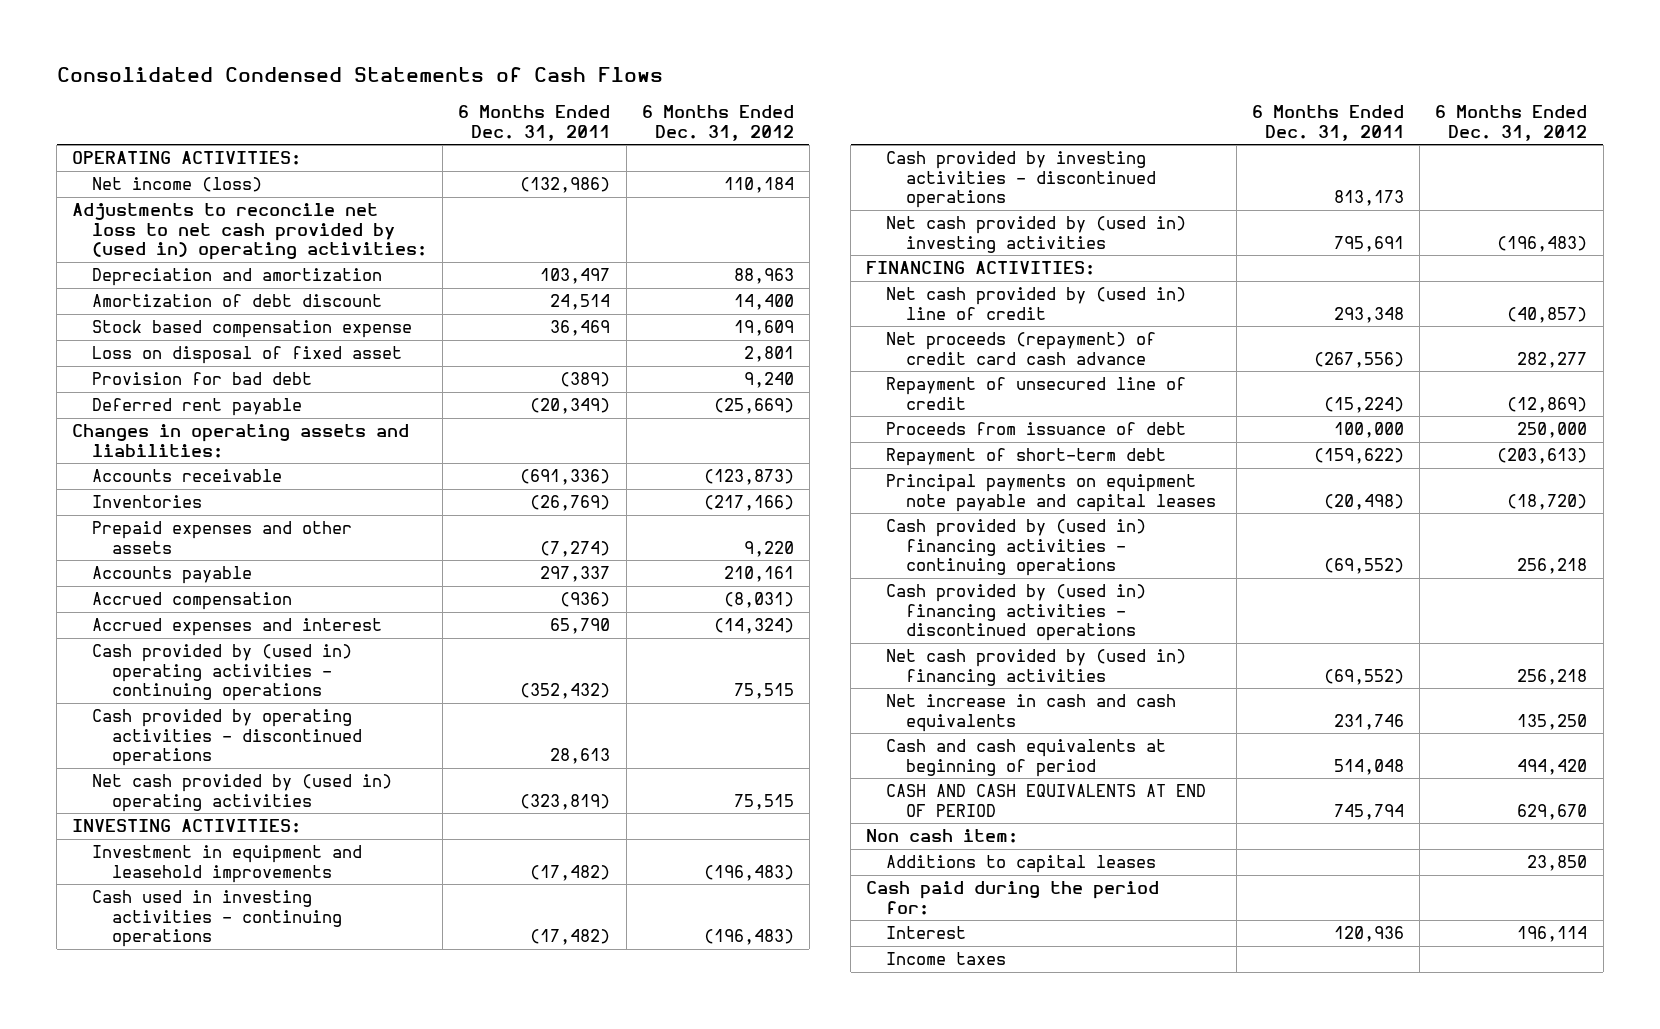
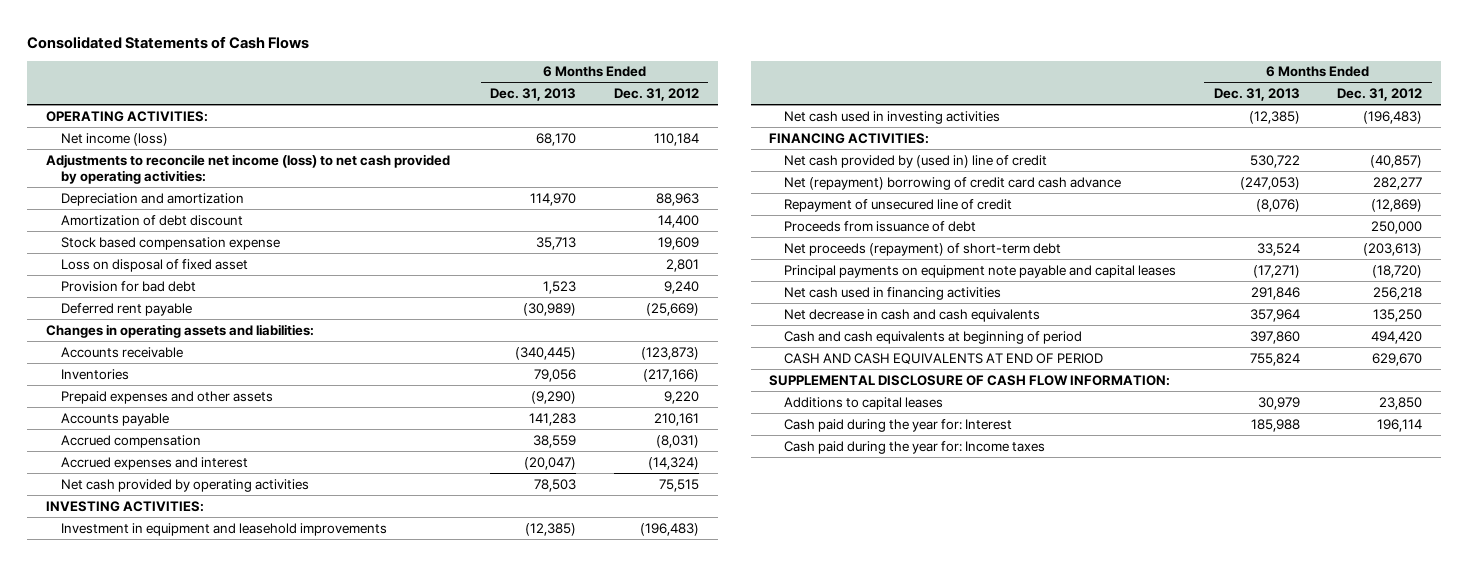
[56,67,663,83] Consolidated Condensed Statements of Cash Flows -> [27,35,310,49] Consolidated Statements of Cash Flows
[458,105,611,141] 6 Months Ended Dec. 31, 2011 -> none
none -> [490,88,577,102] Dec. 31, 2013
[72,203,428,261] Adjustments to reconcile net loss to net cash provided by (used in) operating activities: -> [45,153,450,184] Adjustments to reconcile net income (loss) to net cash provided by operating activities:
[92,644,353,702] Cash provided by (used in) operating activities - continuing operations -> none
[92,709,362,767] Cash provided by operating activities - discontinued operations -> none
[92,774,393,812] Net cash provided by (used in) operating activities -> [60,478,309,492] Net cash provided by operating activities
[885,151,1156,209] Cash provided by investing activities - discontinued operations -> none
[885,216,1186,253] Net cash provided by (used in) investing activities -> none
[92,890,342,948] Cash used in investing activities - continuing operations -> [784,110,1001,124] Net cash used in investing activities
[885,332,1156,365] Net proceeds (repayment) of credit card cash advance -> [784,176,1122,190] Net (repayment) borrowing of credit card cash advance
[885,448,1166,467] Repayment of short-term debt -> [784,242,1062,256] Net proceeds (repayment) of short-term debt
[885,519,1146,577] Cash provided by (used in) financing activities - continuing operations -> none
[885,584,1146,642] Cash provided by (used in) financing activities - discontinued operations -> none
[885,649,1186,686] Net cash provided by (used in) financing activities -> [784,286,1002,300] Net cash used in financing activities
[885,694,1176,732] Net increase in cash and cash equivalents -> [784,308,1041,322] Net decrease in cash and cash equivalents
[866,829,1019,844] Non cash item: -> none
none -> [769,374,1171,386] SUPPLEMENTAL DISCLOSURE OF CASH FLOW INFORMATION:
[866,881,1160,915] Cash paid during the period for: -> none
[885,926,966,940] Interest -> [784,418,1013,432] Cash paid during the year for: Interest
[885,952,1006,966] Income taxes -> [784,440,1046,454] Cash paid during the year for: Income taxes

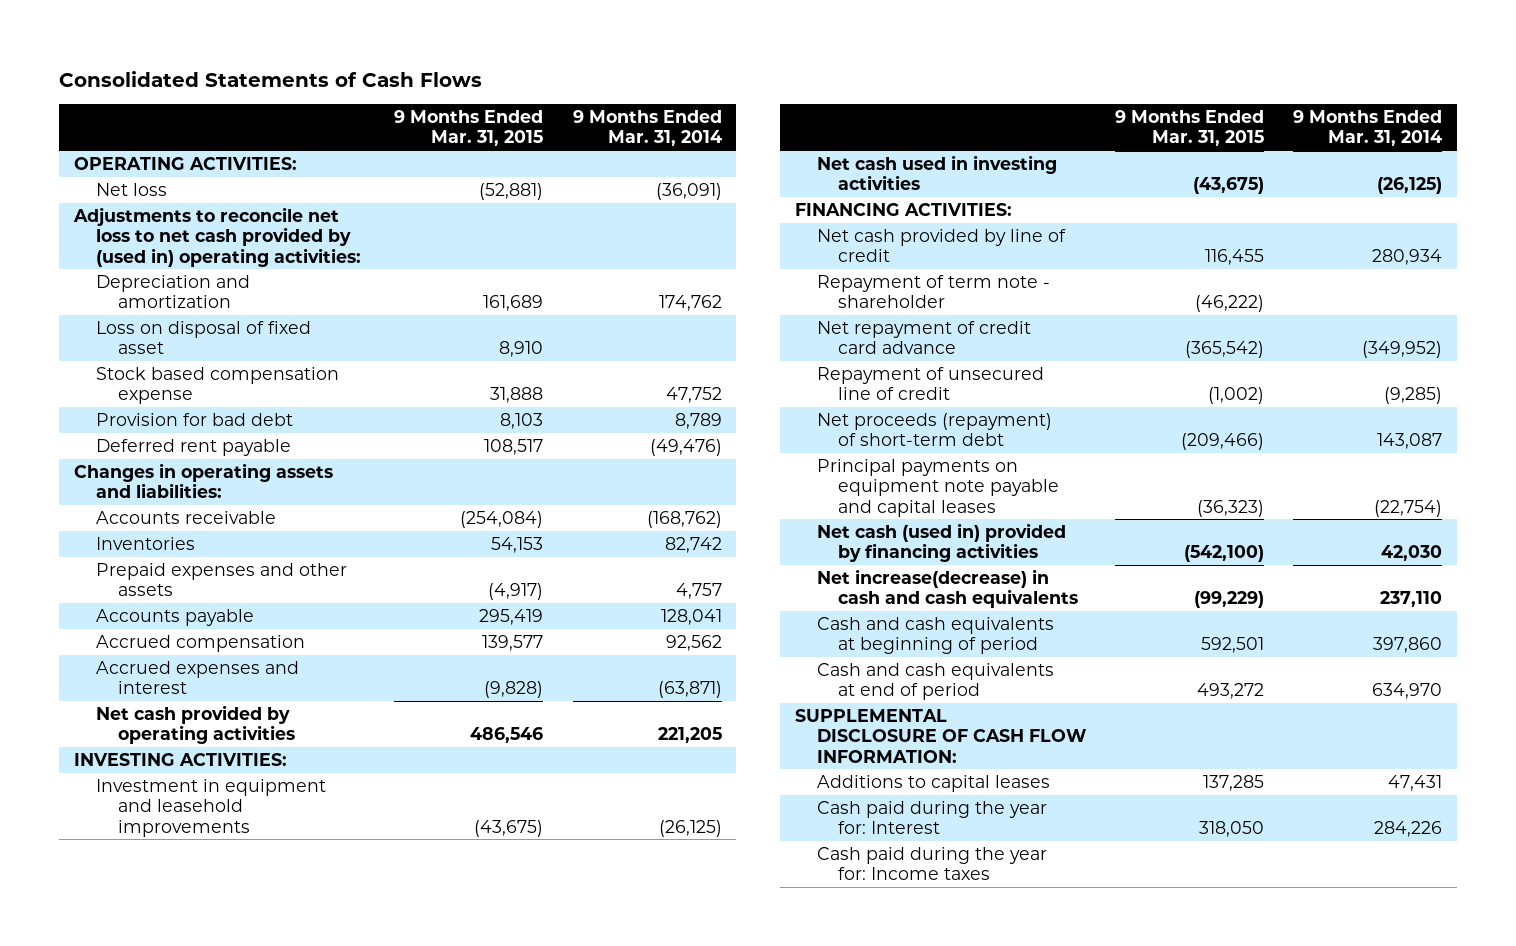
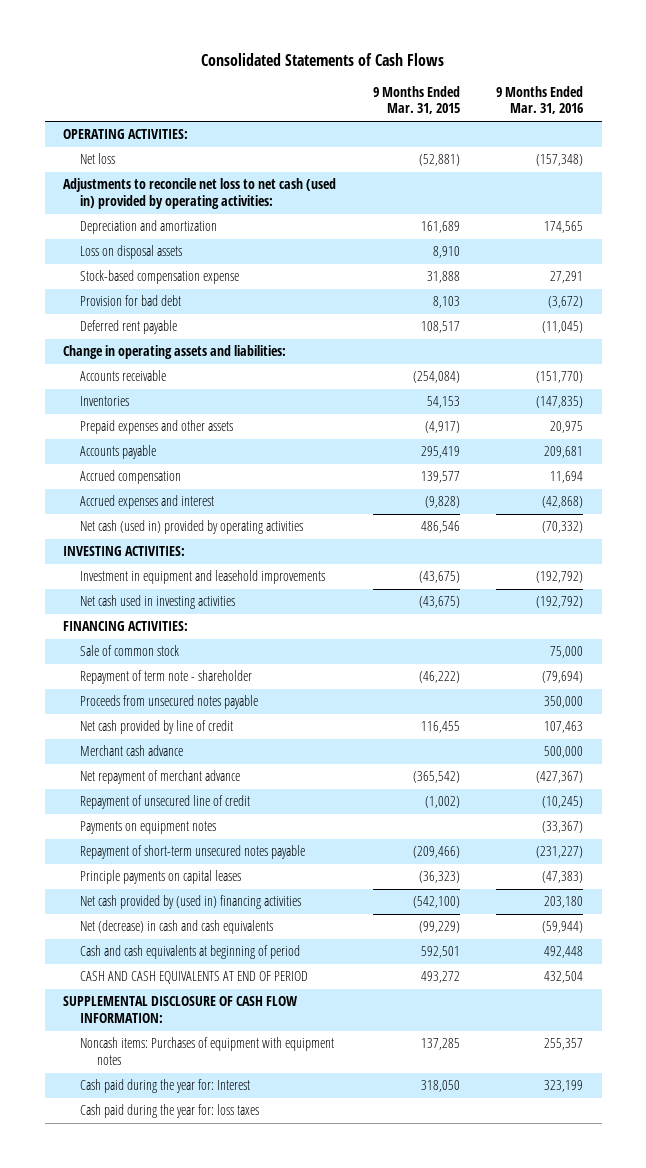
[572,110,722,147] 9 Months Ended Mar. 31, 2014 -> none
none -> [496,86,584,115] 9 Months Ended Mar. 31, 2016
[72,206,361,267] Adjustments to reconcile net loss to net cash provided by (used in) operating activities: -> [63,178,337,209] Adjustments to reconcile net loss to net cash (used in) provided by operating activities:
[95,320,311,355] Loss on disposal of fixed asset -> [79,245,182,260] Loss on disposal assets
[95,366,339,405] Stock based compensation expense -> [79,270,239,285] Stock-based compensation expense
[73,462,333,499] Changes in operating assets and liabilities: -> [63,345,287,360] Change in operating assets and liabilities:
[95,704,295,745] Net cash provided by operating activities -> [79,520,303,535] Net cash (used in) provided by operating activities
none -> [79,645,179,657] Sale of common stock
none -> [79,695,258,710] Proceeds from unsecured notes payable
[816,228,1066,263] Net cash provided by line of credit -> [79,720,233,735] Net cash provided by line of credit
none -> [79,745,183,757] Merchant cash advance
[816,320,1031,355] Net repayment of credit card advance -> [79,770,240,785] Net repayment of merchant advance
none -> [79,821,216,835] Payments on equipment notes
[816,412,1052,447] Net proceeds (repayment) of short-term debt -> [79,845,305,860] Repayment of short-term unsecured notes payable
[816,458,1060,517] Principal payments on equipment note payable and capital leases -> [79,870,241,885] Principle payments on capital leases
[816,522,1066,563] Net cash (used in) provided by financing activities -> [79,895,301,910] Net cash provided by (used in) financing activities
[816,568,1079,609] Net increase(decrease) in cash and cash equivalents -> [79,920,273,935] Net (decrease) in cash and cash equivalents
[816,662,1054,701] Cash and cash equivalents at end of period -> [79,971,308,985] CASH AND CASH EQUIVALENTS AT END OF PERIOD
[816,774,1050,792] Additions to capital leases -> [79,1037,334,1065] Noncash items: Purchases of equipment with equipment notes
[816,846,1047,881] Cash paid during the year for: Income taxes -> [79,1104,259,1119] Cash paid during the year for: loss taxes

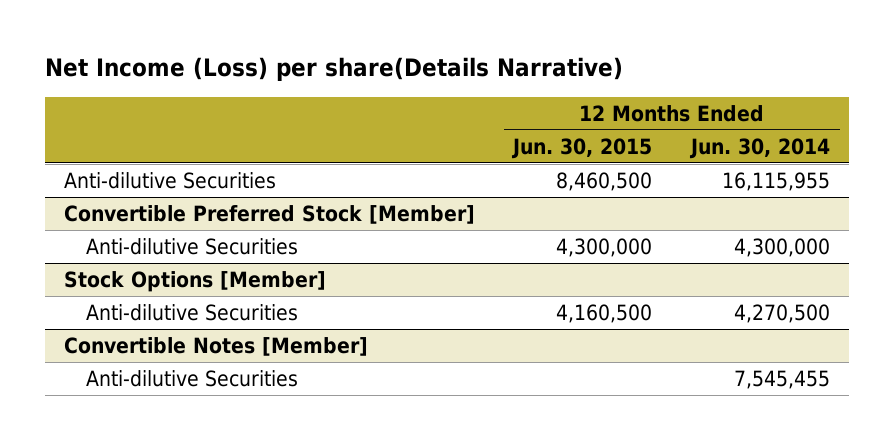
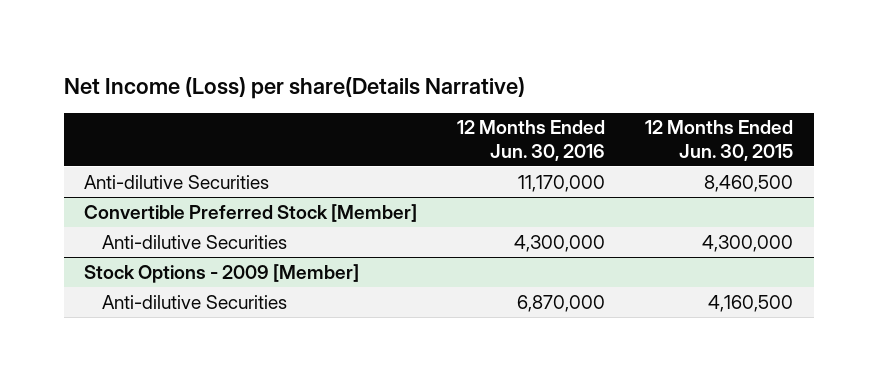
[688,137,830,159] Jun. 30, 2014 -> none
none -> [457,120,606,161] 12 Months Ended Jun. 30, 2016
[63,271,326,293] Stock Options [Member] -> [84,263,360,283] Stock Options - 2009 [Member]
[63,337,368,357] Convertible Notes [Member] -> none
[85,370,298,388] Anti-dilutive Securities -> none

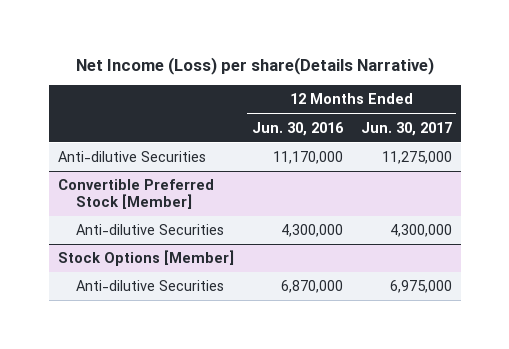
[645,120,794,161] 12 Months Ended Jun. 30, 2015 -> none
none -> [360,121,452,136] Jun. 30, 2017
[84,263,360,283] Stock Options - 2009 [Member] -> [57,250,234,267] Stock Options [Member]

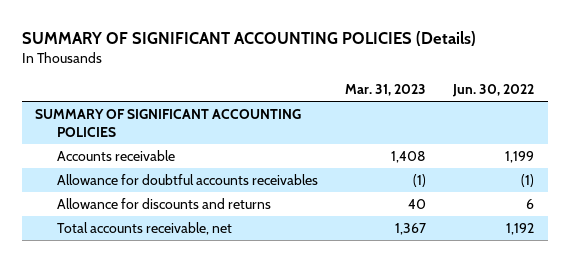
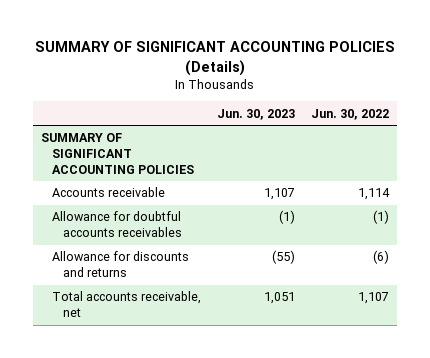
[345,84,427,97] Mar. 31, 2023 -> none
none -> [216,108,295,120] Jun. 30, 2023
[505,150,535,163] 1,199 -> [358,188,391,201] 1,114
[526,198,535,209] 6 -> [373,250,390,265] (6)
[506,222,535,235] 1,192 -> [358,292,390,305] 1,107

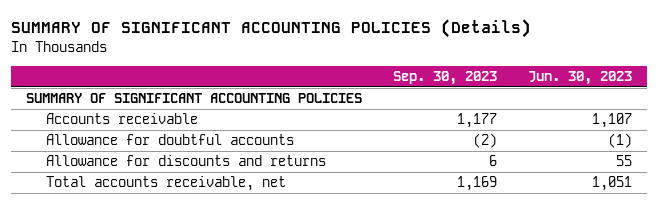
[311,108,390,120] Jun. 30, 2022 -> none
none -> [392,71,497,86] Sep. 30, 2023
[51,211,183,238] Allowance for doubtful accounts receivables -> [45,134,294,146] Allowance for doubtful accounts
[271,250,295,265] (55) -> [615,155,632,167] 55

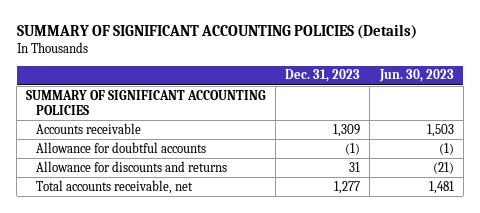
[392,71,497,86] Sep. 30, 2023 -> none
none -> [285,69,361,83] Dec. 31, 2023
[591,113,632,129] 1,107 -> [426,123,454,137] 1,503
[615,155,632,167] 55 -> [432,161,454,174] (21)
[591,176,632,192] 1,051 -> [428,180,454,194] 1,481

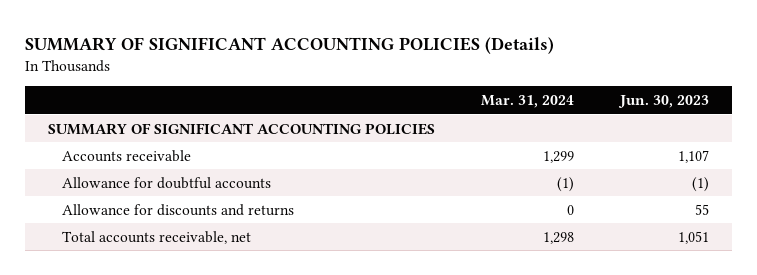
[285,69,361,83] Dec. 31, 2023 -> none
none -> [481,95,575,109] Mar. 31, 2024
[426,123,454,137] 1,503 -> [678,149,710,163] 1,107
[432,161,454,174] (21) -> [695,203,710,215] 55
[428,180,454,194] 1,481 -> [678,230,710,244] 1,051

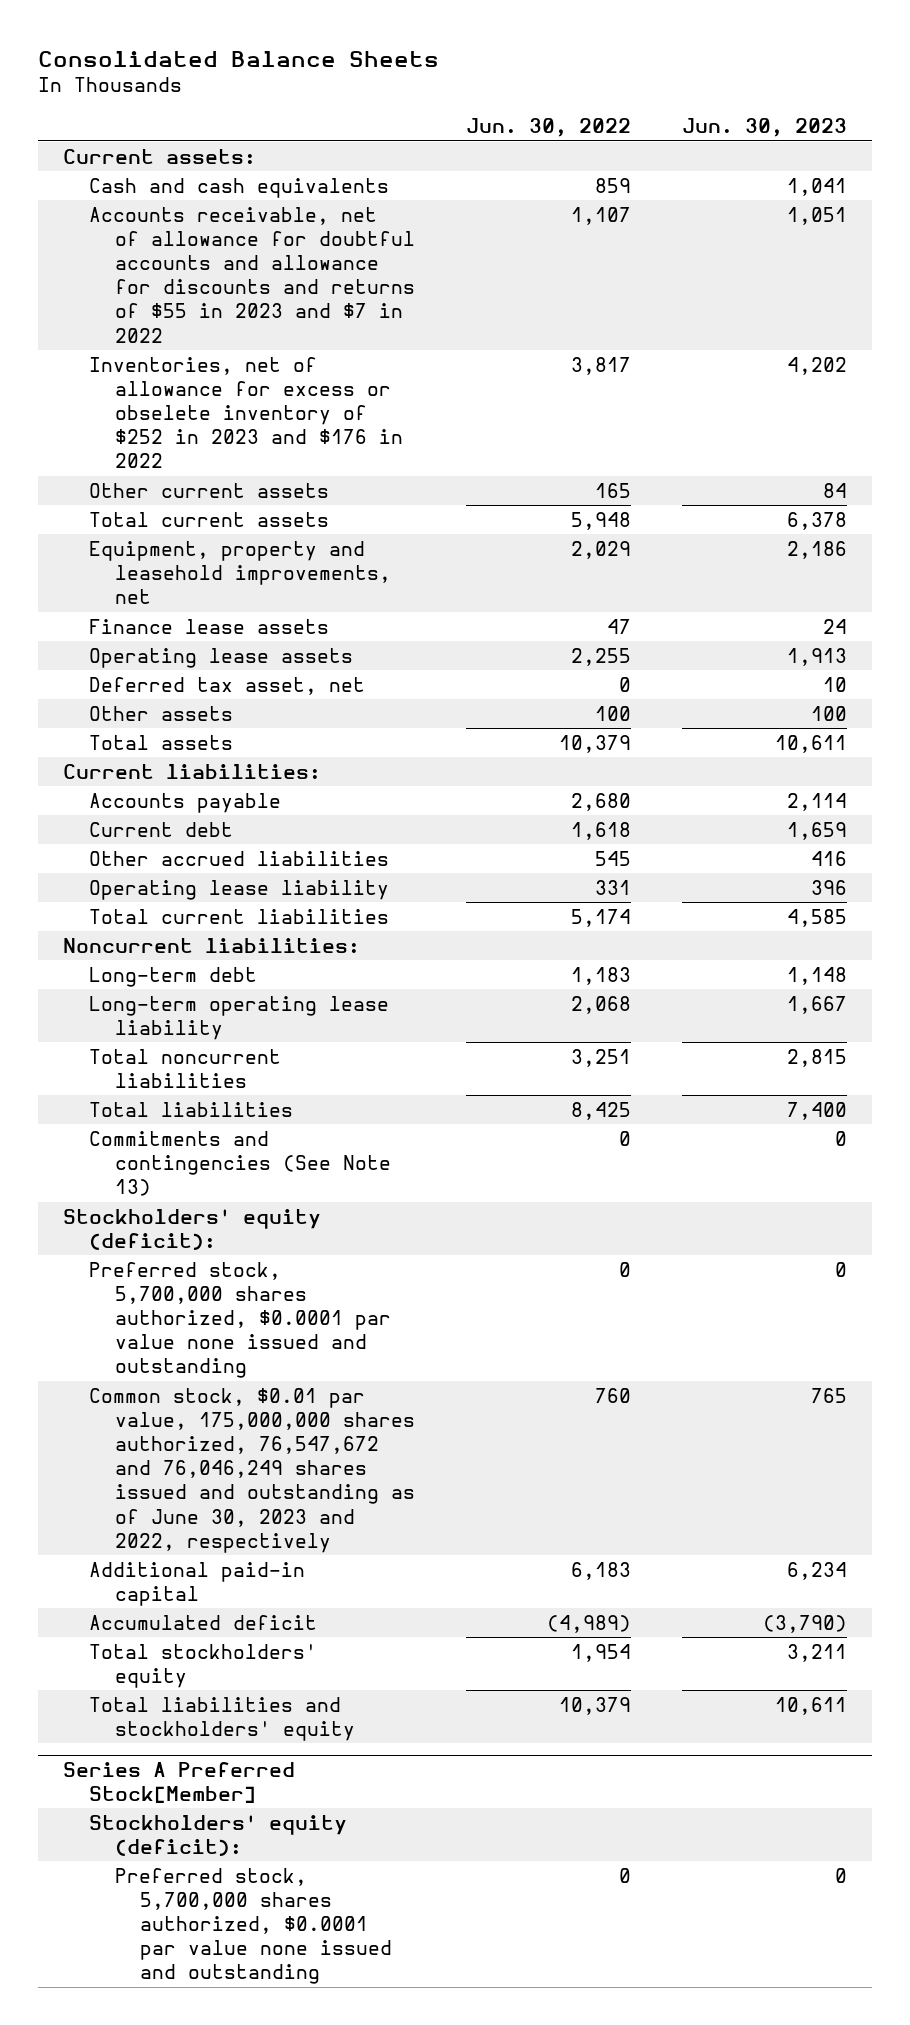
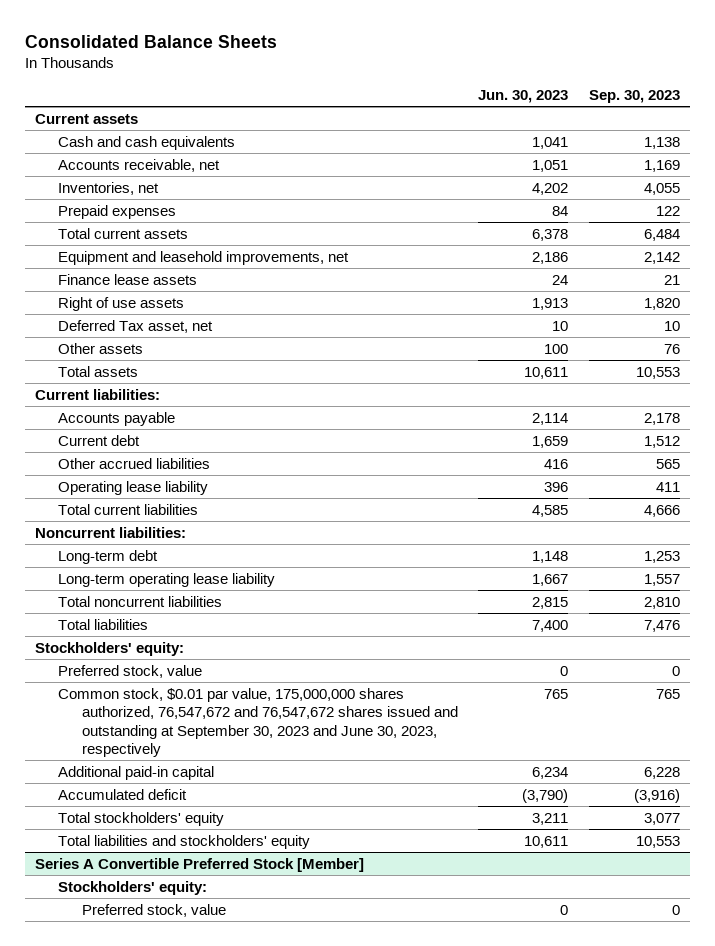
[465,118,631,138] Jun. 30, 2022 -> none
none -> [588,89,680,103] Sep. 30, 2023
[63,148,257,164] Current assets: -> [34,113,138,124] Current assets
[88,482,329,498] Other current assets -> none
[88,206,415,343] Accounts receivable, net of allowance for doubtful accounts and allowance for discounts and returns of $55 in 2023 and $7 in 2022 -> [58,158,221,172] Accounts receivable, net
[88,356,403,469] Inventories, net of allowance for excess or obselete inventory of $252 in 2023 and $176 in 2022 -> [58,181,160,195] Inventories, net
none -> [58,204,177,219] Prepaid expenses
[88,540,391,605] Equipment, property and leasehold improvements, net -> [58,250,350,265] Equipment and leasehold improvements, net
[88,647,353,668] Operating lease assets -> [58,296,185,311] Right of use assets
[88,676,365,695] Deferred tax asset, net -> [58,319,214,333] Deferred Tax asset, net
[88,1130,391,1197] Commitments and contingencies (See Note 13) -> none
[63,1208,322,1250] Stockholders' equity (deficit): -> [34,641,184,656] Stockholders' equity:
[88,1261,391,1379] Preferred stock, 5,700,000 shares authorized, $0.0001 par value none issued and outstanding -> [58,664,203,678] Preferred stock, value
[88,1387,415,1553] Common stock, $0.01 par value, 175,000,000 shares authorized, 76,547,672 and 76,046,249 shares issued and outstanding as of June 30, 2023 and 2022, respectively -> [58,687,458,758] Common stock, $0.01 par value, 175,000,000 shares authorized, 76,547,672 and 76,547,672 shares issued and outstanding at September 30, 2023 and June 30, 2023, respectively
[63,1761,296,1804] Series A Preferred Stock[Member] -> [34,857,364,872] Series A Convertible Preferred Stock [Member]
[88,1814,347,1856] Stockholders' equity (deficit): -> [58,880,208,895] Stockholders' equity:
[114,1867,393,1985] Preferred stock, 5,700,000 shares authorized, $0.0001 par value none issued and outstanding -> [81,903,226,917] Preferred stock, value

